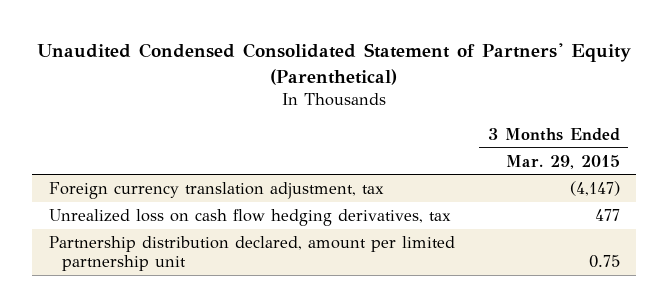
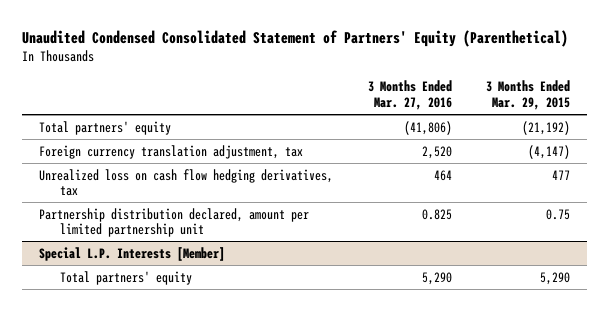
none -> [367,80,452,111] 3 Months Ended Mar. 27, 2016
none -> [39,120,172,135] Total partners' equity
none -> [39,246,226,261] Special L.P. Interests [Member]
none -> [59,270,192,285] Total partners' equity

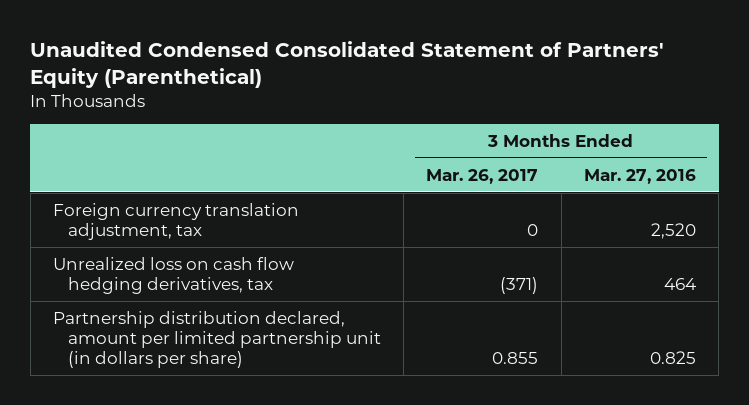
[485,80,570,111] 3 Months Ended Mar. 29, 2015 -> none
none -> [426,168,539,184] Mar. 26, 2017
[39,120,172,135] Total partners' equity -> none
[39,246,226,261] Special L.P. Interests [Member] -> none
[59,270,192,285] Total partners' equity -> none
[39,207,310,238] Partnership distribution declared, amount per limited partnership unit -> [52,310,382,369] Partnership distribution declared, amount per limited partnership unit (in dollars per share)

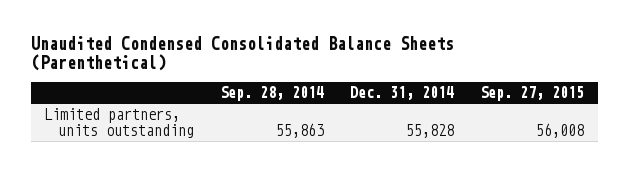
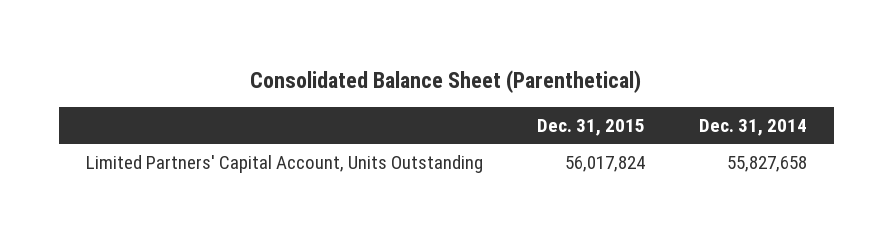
[31,36,455,72] Unaudited Condensed Consolidated Balance Sheets (Parenthetical) -> [250,70,642,94] Consolidated Balance Sheet (Parenthetical)
[219,86,324,102] Sep. 28, 2014 -> none
[480,86,585,102] Sep. 27, 2015 -> none
none -> [536,118,645,136] Dec. 31, 2015
[44,108,194,138] Limited partners, units outstanding -> [85,154,483,173] Limited Partners' Capital Account, Units Outstanding
[406,123,455,138] 55,828 -> [727,155,808,172] 55,827,658

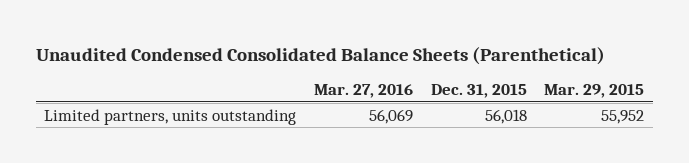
[250,70,642,94] Consolidated Balance Sheet (Parenthetical) -> [35,47,605,66] Unaudited Condensed Consolidated Balance Sheets (Parenthetical)
[699,118,808,136] Dec. 31, 2014 -> none
none -> [314,84,414,99] Mar. 27, 2016
none -> [544,84,645,99] Mar. 29, 2015
[85,154,483,173] Limited Partners' Capital Account, Units Outstanding -> [44,108,297,125] Limited partners, units outstanding
[564,155,645,172] 56,017,824 -> [484,108,527,124] 56,018

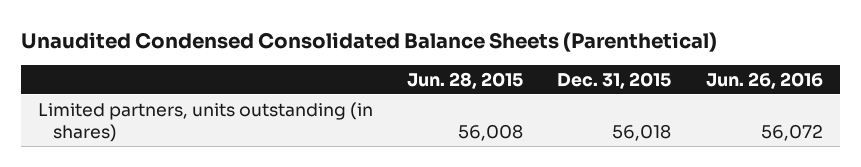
[314,84,414,99] Mar. 27, 2016 -> none
[544,84,645,99] Mar. 29, 2015 -> none
none -> [407,71,524,89] Jun. 28, 2015
none -> [705,71,823,89] Jun. 26, 2016
[44,108,297,125] Limited partners, units outstanding -> [37,101,373,143] Limited partners, units outstanding (in shares)

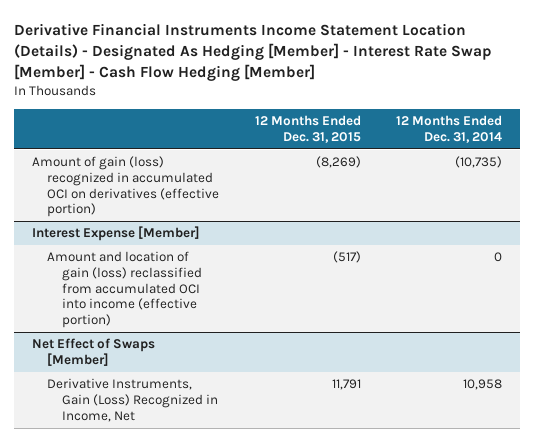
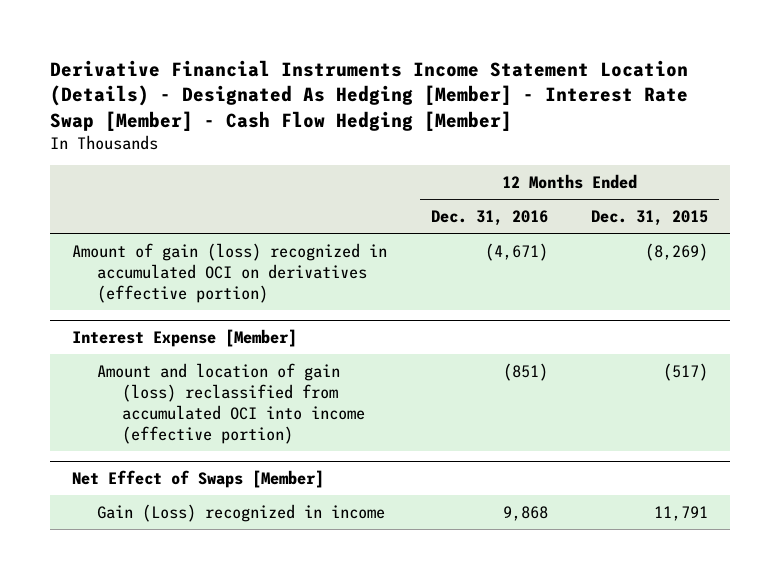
[396,115,503,143] 12 Months Ended Dec. 31, 2014 -> none
none -> [430,210,548,227] Dec. 31, 2016
[47,378,219,422] Derivative Instruments, Gain (Loss) Recognized in Income, Net -> [96,503,385,522] Gain (Loss) recognized in income

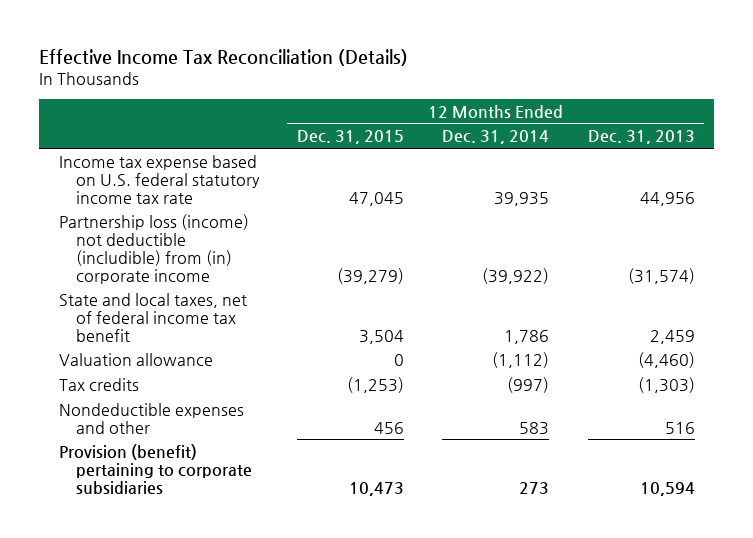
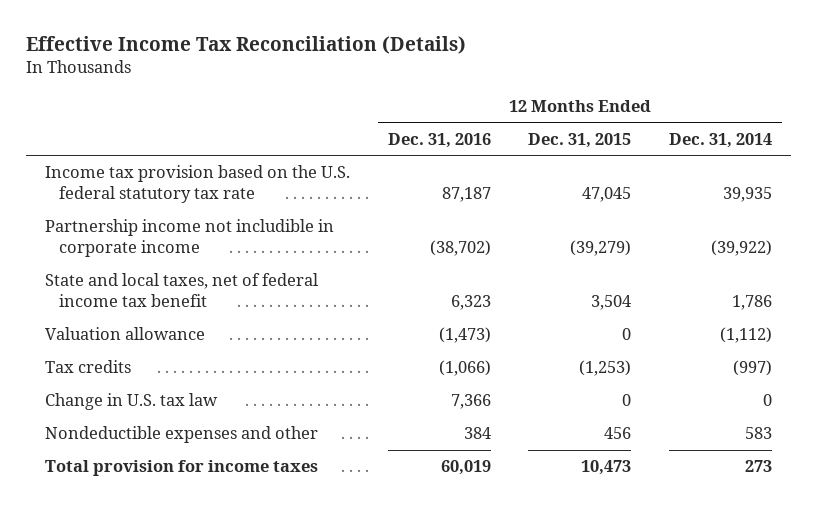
[587,130,695,145] Dec. 31, 2013 -> none
none -> [387,132,491,148] Dec. 31, 2016
[58,154,260,204] Income tax expense based on U.S. federal statutory income tax rate -> [44,165,350,204] Income tax provision based on the U.S. federal statutory tax rate
[58,213,249,284] Partnership loss (income) not deductible (includible) from (in) corporate income -> [44,219,334,258] Partnership income not includible in corporate income
none -> [44,393,218,411] Change in U.S. tax law
[58,443,252,494] Provision (benefit) pertaining to corporate subsidiaries -> [44,460,318,477] Total provision for income taxes

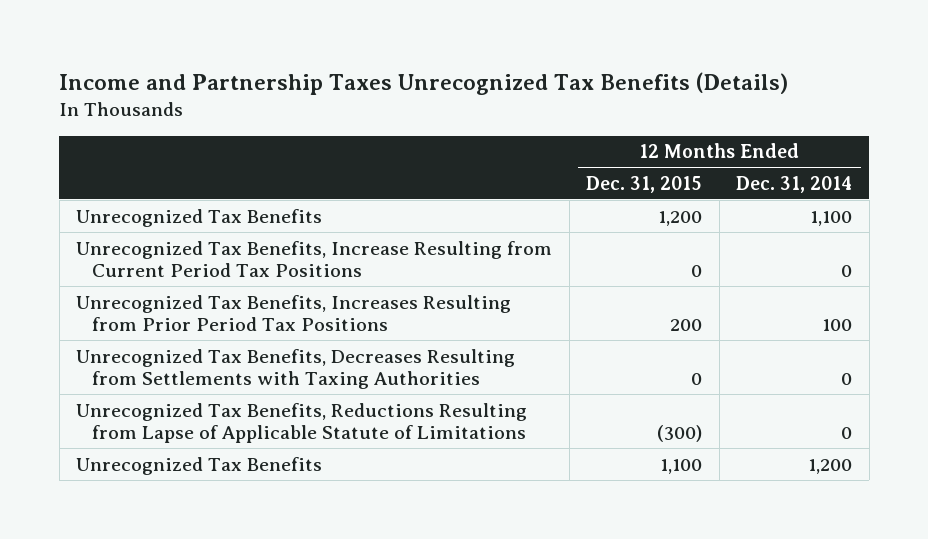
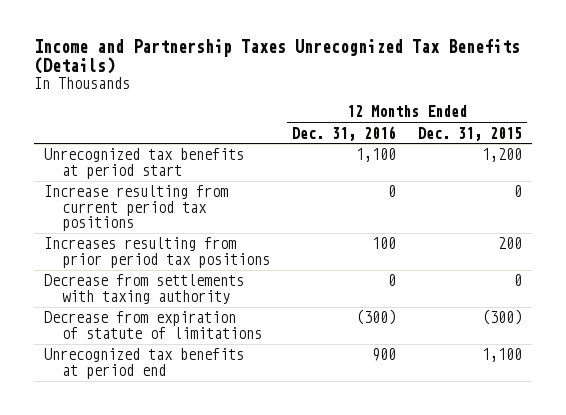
[736,175,853,193] Dec. 31, 2014 -> none
none -> [291,125,396,141] Dec. 31, 2016
[76,208,323,227] Unrecognized Tax Benefits -> [44,148,245,179] Unrecognized tax benefits at period start
[76,240,553,278] Unrecognized Tax Benefits, Increase Resulting from Current Period Tax Positions -> [44,185,229,232] Increase resulting from current period tax positions
[76,294,512,332] Unrecognized Tax Benefits, Increases Resulting from Prior Period Tax Positions -> [44,237,271,268] Increases resulting from prior period tax positions
[76,348,516,390] Unrecognized Tax Benefits, Decreases Resulting from Settlements with Taxing Authorities -> [44,274,245,304] Decrease from settlements with taxing authority
[76,402,528,444] Unrecognized Tax Benefits, Reductions Resulting from Lapse of Applicable Statute of Limitations -> [44,311,263,339] Decrease from expiration of statute of limitations
[76,456,323,475] Unrecognized Tax Benefits -> [44,348,245,379] Unrecognized tax benefits at period end

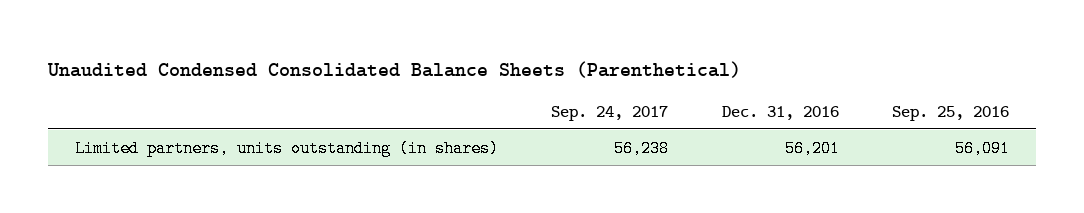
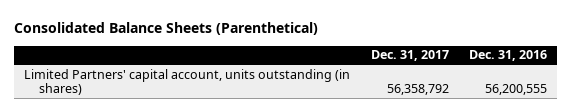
[46,60,741,78] Unaudited Condensed Consolidated Balance Sheets (Parenthetical) -> [14,22,319,36] Consolidated Balance Sheets (Parenthetical)
[551,106,669,122] Sep. 24, 2017 -> none
[892,106,1010,122] Sep. 25, 2016 -> none
none -> [370,50,449,62] Dec. 31, 2017
[74,139,499,157] Limited partners, units outstanding (in shares) -> [24,68,351,96] Limited Partners' capital account, units outstanding (in shares)
[784,139,840,157] 56,201 -> [485,84,548,96] 56,200,555

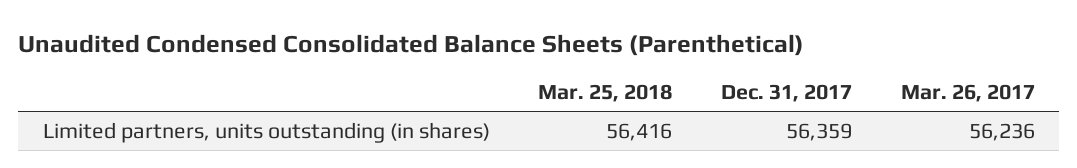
[14,22,319,36] Consolidated Balance Sheets (Parenthetical) -> [18,33,805,56] Unaudited Condensed Consolidated Balance Sheets (Parenthetical)
[469,50,548,62] Dec. 31, 2016 -> none
none -> [538,83,673,102] Mar. 25, 2018
none -> [900,83,1035,102] Mar. 26, 2017
[24,68,351,96] Limited Partners' capital account, units outstanding (in shares) -> [42,122,490,144] Limited partners, units outstanding (in shares)
[386,84,449,96] 56,358,792 -> [786,123,853,142] 56,359

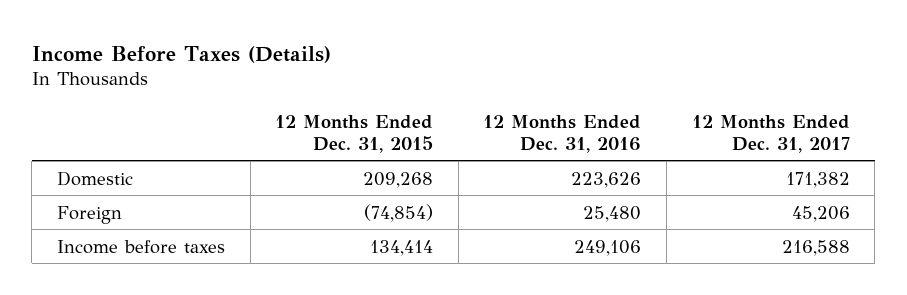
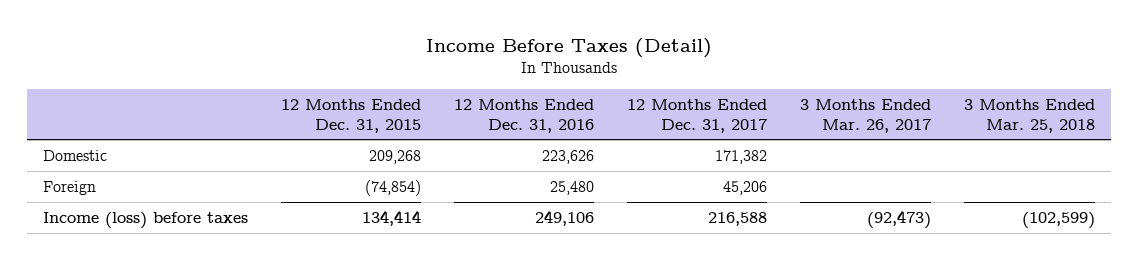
[31,45,331,63] Income Before Taxes (Details) -> [426,37,713,58] Income Before Taxes (Detail)
none -> [799,99,931,133] 3 Months Ended Mar. 26, 2017
none -> [963,99,1095,133] 3 Months Ended Mar. 25, 2018
[56,239,225,254] Income before taxes -> [43,211,249,229] Income (loss) before taxes

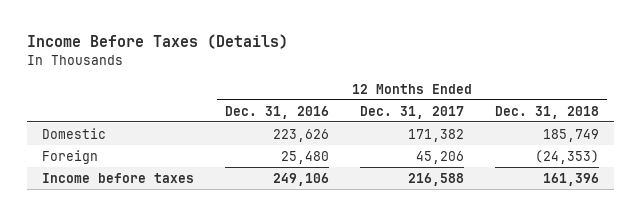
[426,37,713,58] Income Before Taxes (Detail) -> [26,33,288,49] Income Before Taxes (Details)
[281,99,422,133] 12 Months Ended Dec. 31, 2015 -> none
[799,99,931,133] 3 Months Ended Mar. 26, 2017 -> none
[963,99,1095,133] 3 Months Ended Mar. 25, 2018 -> none
none -> [494,105,599,119] Dec. 31, 2018
[43,211,249,229] Income (loss) before taxes -> [42,172,195,183] Income before taxes

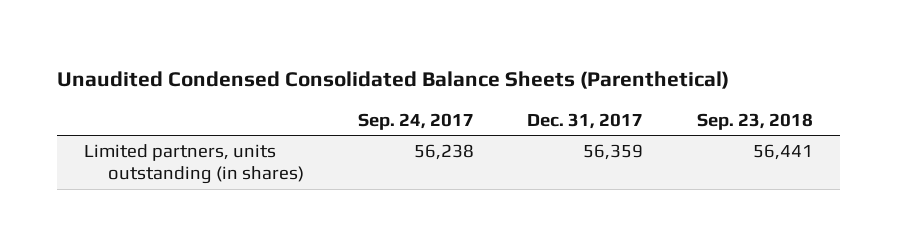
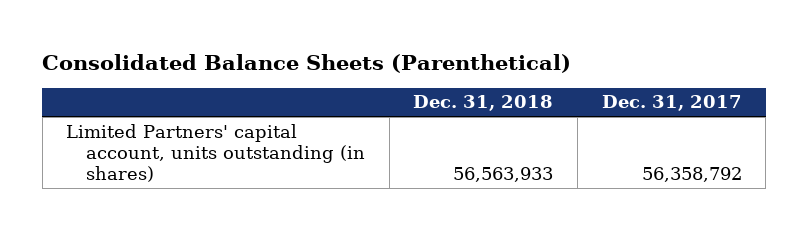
[57,70,730,89] Unaudited Condensed Consolidated Balance Sheets (Parenthetical) -> [42,53,572,73] Consolidated Balance Sheets (Parenthetical)
[357,112,474,130] Sep. 24, 2017 -> none
[697,112,814,130] Sep. 23, 2018 -> none
none -> [413,95,554,112] Dec. 31, 2018
[84,144,305,185] Limited partners, units outstanding (in shares) -> [66,123,366,183] Limited Partners' capital account, units outstanding (in shares)
[583,144,644,161] 56,359 -> [641,167,742,183] 56,358,792

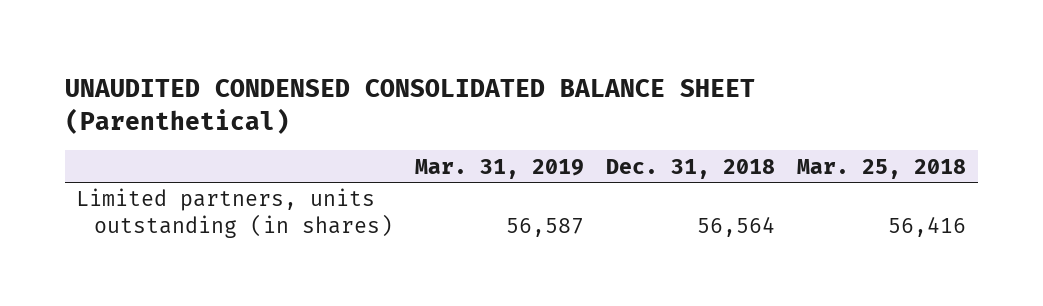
[42,53,572,73] Consolidated Balance Sheets (Parenthetical) -> [65,79,756,134] UNAUDITED CONDENSED CONSOLIDATED BALANCE SHEET (Parenthetical)
[601,95,742,112] Dec. 31, 2017 -> none
none -> [415,158,585,179] Mar. 31, 2019
none -> [797,158,967,179] Mar. 25, 2018
[66,123,366,183] Limited Partners' capital account, units outstanding (in shares) -> [76,188,393,238] Limited partners, units outstanding (in shares)
[453,167,554,183] 56,563,933 -> [697,215,776,237] 56,564

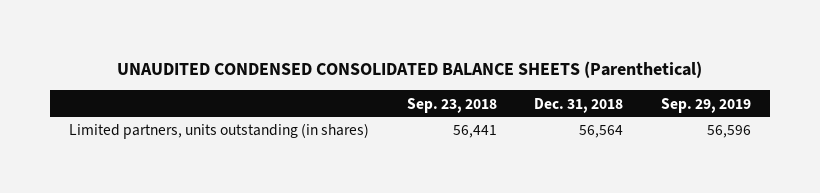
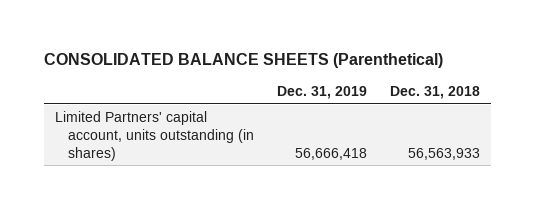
[117,60,703,78] UNAUDITED CONDENSED CONSOLIDATED BALANCE SHEETS (Parenthetical) -> [43,53,443,69] CONSOLIDATED BALANCE SHEETS (Parenthetical)
[406,97,497,113] Sep. 23, 2018 -> none
[661,97,752,113] Sep. 29, 2019 -> none
none -> [276,86,367,100] Dec. 31, 2019
[69,123,370,140] Limited partners, units outstanding (in shares) -> [55,111,254,161] Limited Partners' capital account, units outstanding (in shares)
[579,125,624,139] 56,564 -> [407,147,480,160] 56,563,933

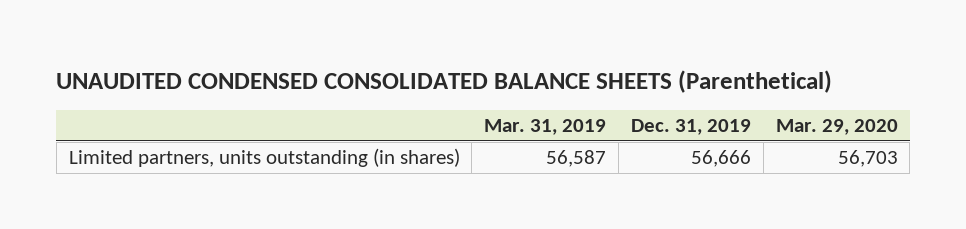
[43,53,443,69] CONSOLIDATED BALANCE SHEETS (Parenthetical) -> [56,70,833,94] UNAUDITED CONDENSED CONSOLIDATED BALANCE SHEETS (Parenthetical)
[389,86,480,100] Dec. 31, 2018 -> none
none -> [484,119,607,136] Mar. 31, 2019
none -> [775,119,898,136] Mar. 29, 2020
[55,111,254,161] Limited Partners' capital account, units outstanding (in shares) -> [68,148,460,168] Limited partners, units outstanding (in shares)
[294,147,367,160] 56,666,418 -> [690,150,751,168] 56,666

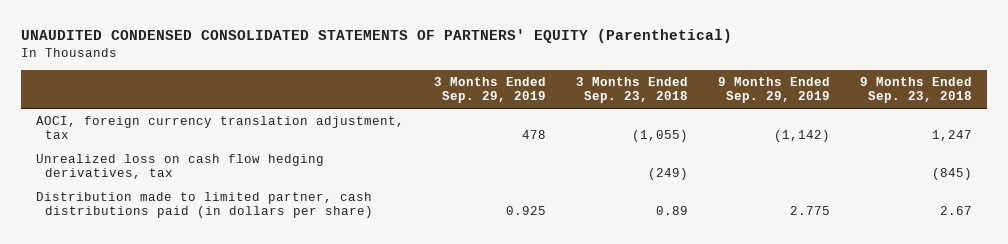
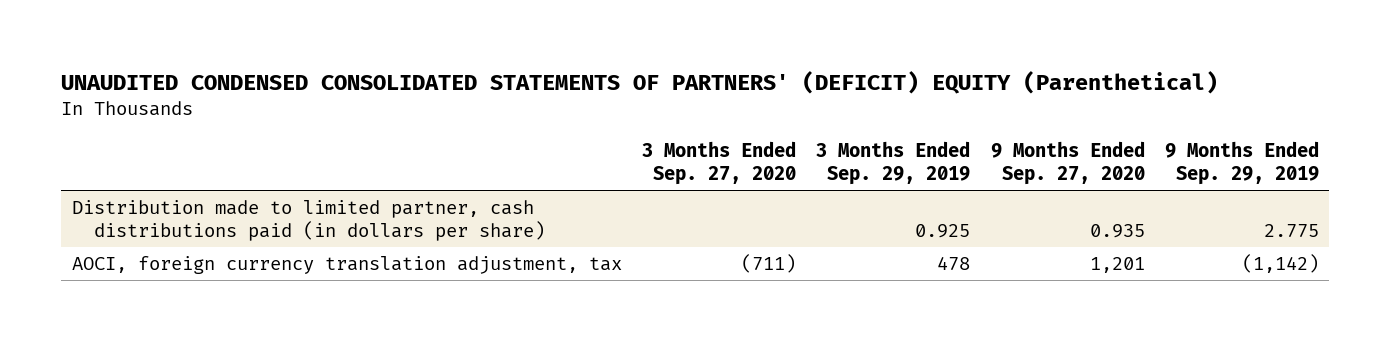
[21,29,733,44] UNAUDITED CONDENSED CONSOLIDATED STATEMENTS OF PARTNERS' EQUITY (Parenthetical) -> [61,71,1219,95] UNAUDITED CONDENSED CONSOLIDATED STATEMENTS OF PARTNERS' (DEFICIT) EQUITY (Parenthetical)
[576,76,689,104] 3 Months Ended Sep. 23, 2018 -> none
[860,76,973,104] 9 Months Ended Sep. 23, 2018 -> none
none -> [642,141,797,185] 3 Months Ended Sep. 27, 2020
none -> [990,141,1145,185] 9 Months Ended Sep. 27, 2020
[36,154,325,180] Unrealized loss on cash flow hedging derivatives, tax -> none
[36,116,405,140] AOCI, foreign currency translation adjustment, tax -> [71,256,622,275] AOCI, foreign currency translation adjustment, tax

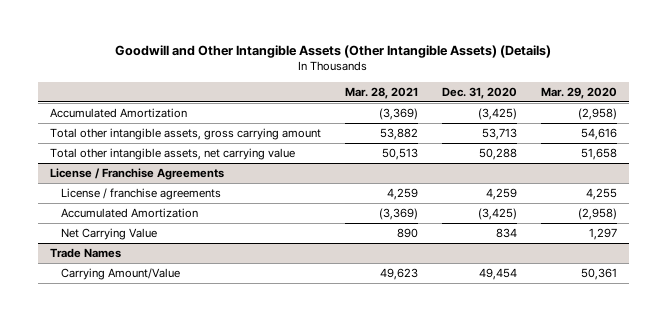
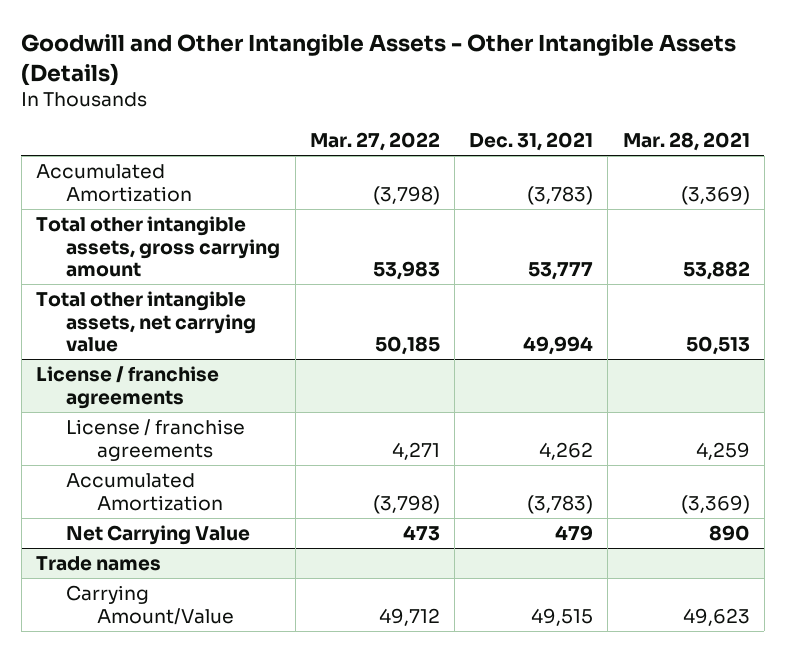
[115,45,552,59] Goodwill and Other Intangible Assets (Other Intangible Assets) (Details) -> [21,34,737,86] Goodwill and Other Intangible Assets - Other Intangible Assets (Details)
[442,86,518,99] Dec. 31, 2020 -> none
[541,86,618,99] Mar. 29, 2020 -> none
none -> [309,132,440,152] Mar. 27, 2022
none -> [469,132,594,152] Dec. 31, 2021
[49,168,224,181] License / Franchise Agreements -> [36,365,220,409] License / franchise agreements
[49,248,121,259] Trade Names -> [36,555,162,571] Trade names

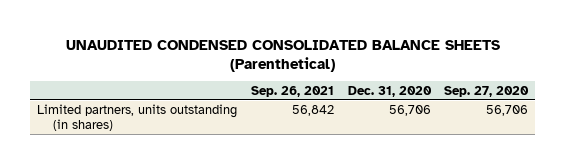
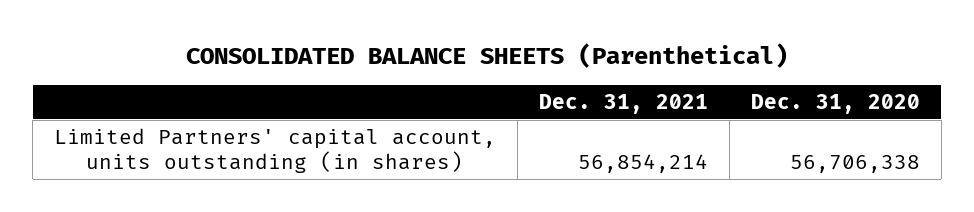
[65,39,500,72] UNAUDITED CONDENSED CONSOLIDATED BALANCE SHEETS (Parenthetical) -> [186,43,789,69] CONSOLIDATED BALANCE SHEETS (Parenthetical)
[250,85,334,97] Sep. 26, 2021 -> none
[444,85,530,97] Sep. 27, 2020 -> none
none -> [539,93,709,114] Dec. 31, 2021
[37,104,238,131] Limited partners, units outstanding (in shares) -> [54,128,497,173] Limited Partners' capital account, units outstanding (in shares)
[388,105,431,117] 56,706 -> [789,154,920,173] 56,706,338

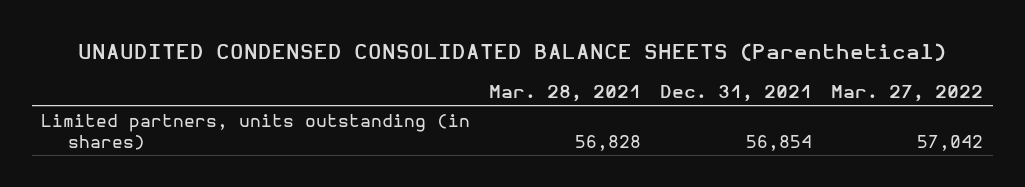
[186,43,789,69] CONSOLIDATED BALANCE SHEETS (Parenthetical) -> [78,43,947,62] UNAUDITED CONDENSED CONSOLIDATED BALANCE SHEETS (Parenthetical)
[750,93,920,114] Dec. 31, 2020 -> none
none -> [489,84,642,102] Mar. 28, 2021
none -> [831,84,984,102] Mar. 27, 2022
[54,128,497,173] Limited Partners' capital account, units outstanding (in shares) -> [41,113,471,150] Limited partners, units outstanding (in shares)
[578,153,709,173] 56,854,214 -> [746,134,813,151] 56,854

